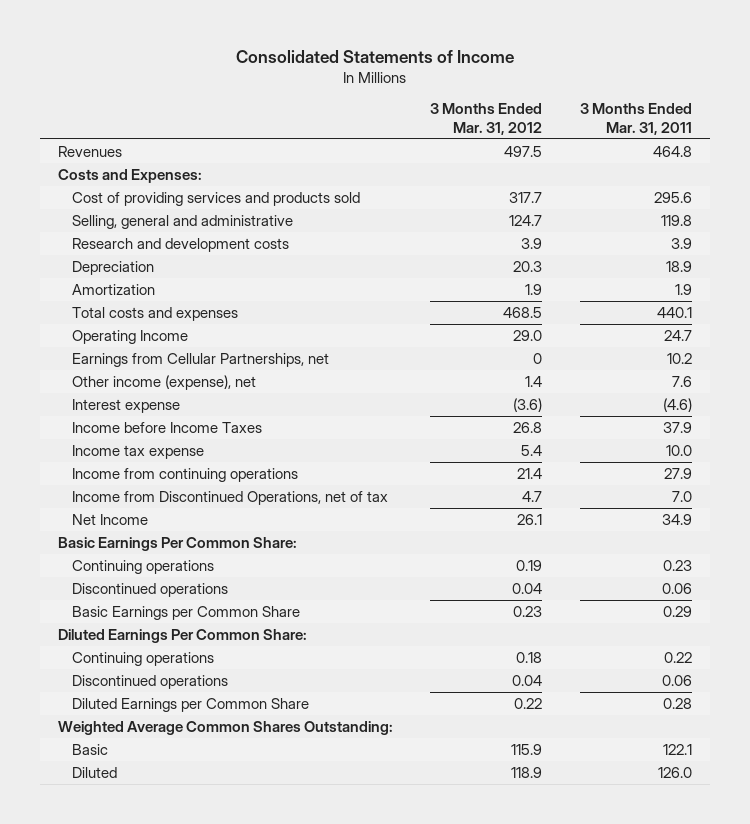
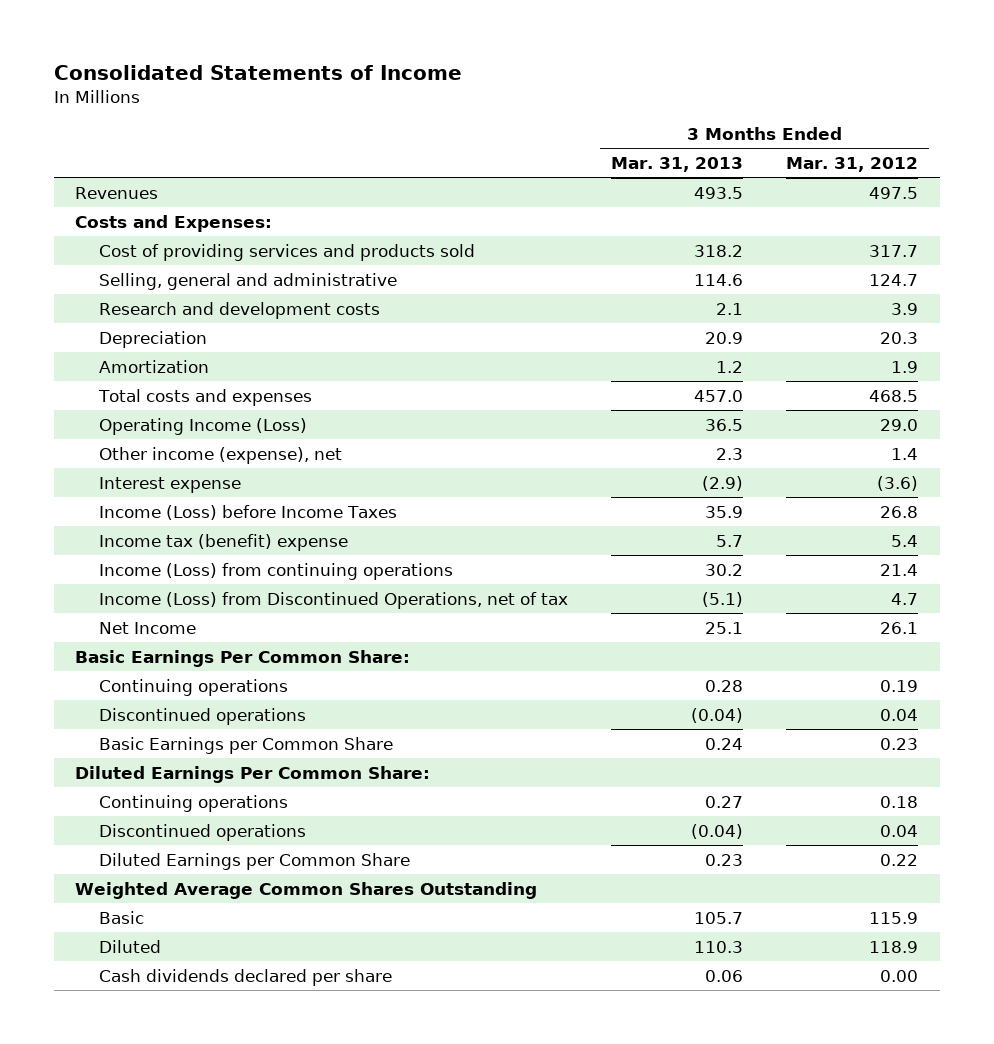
[579,103,692,135] 3 Months Ended Mar. 31, 2011 -> none
none -> [611,156,744,172] Mar. 31, 2013
[72,352,330,367] Earnings from Cellular Partnerships, net -> none
[72,329,189,344] Operating Income -> [98,417,307,435] Operating Income (Loss)
[72,421,263,433] Income before Income Taxes -> [98,504,397,520] Income (Loss) before Income Taxes
[72,444,205,459] Income tax expense -> [98,533,348,551] Income tax (benefit) expense
[72,467,299,482] Income from continuing operations -> [98,562,453,580] Income (Loss) from continuing operations
[72,490,389,505] Income from Discontinued Operations, net of tax -> [98,591,568,609] Income (Loss) from Discontinued Operations, net of tax
[58,720,394,735] Weighted Average Common Shares Outstanding: -> [75,881,538,899] Weighted Average Common Shares Outstanding
none -> [98,968,392,986] Cash dividends declared per share

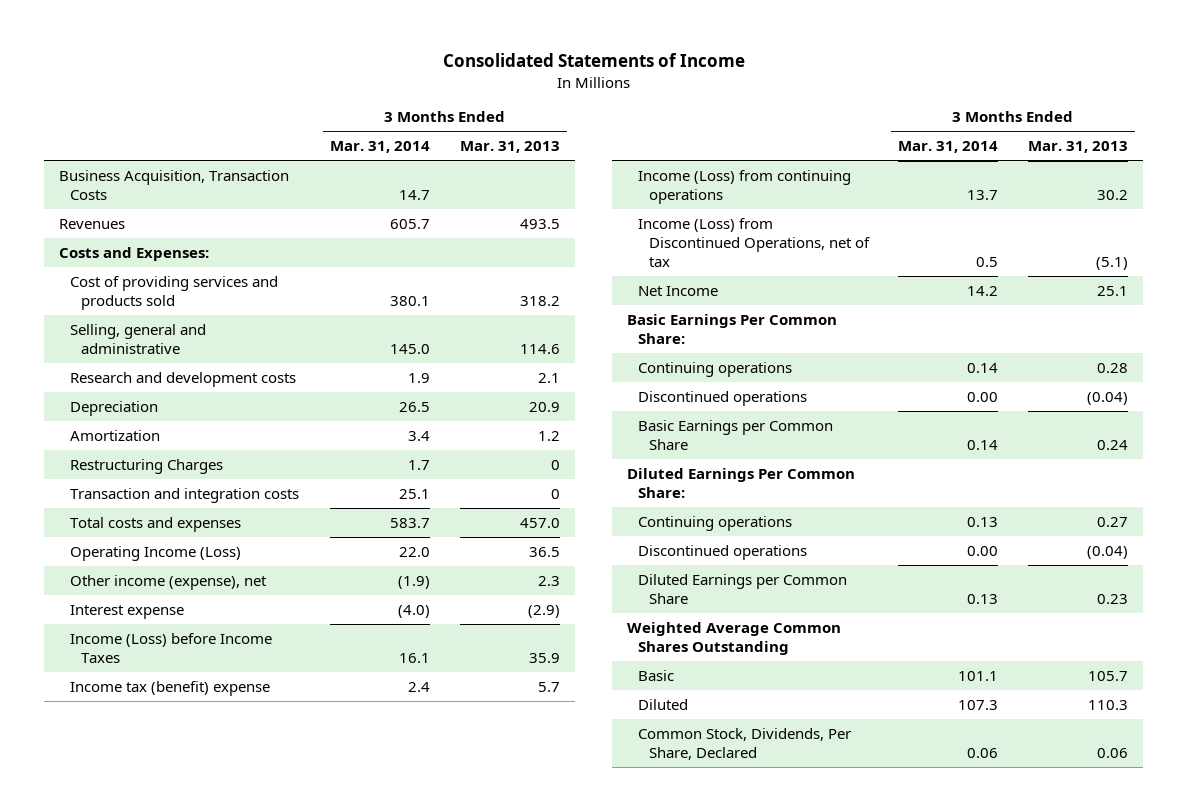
[786,156,919,172] Mar. 31, 2012 -> none
none -> [330,141,431,154] Mar. 31, 2014
none -> [59,169,290,200] Business Acquisition, Transaction Costs
none -> [69,458,223,474] Restructuring Charges
none -> [69,487,299,503] Transaction and integration costs
[98,968,392,986] Cash dividends declared per share -> [637,727,851,760] Common Stock, Dividends, Per Share, Declared

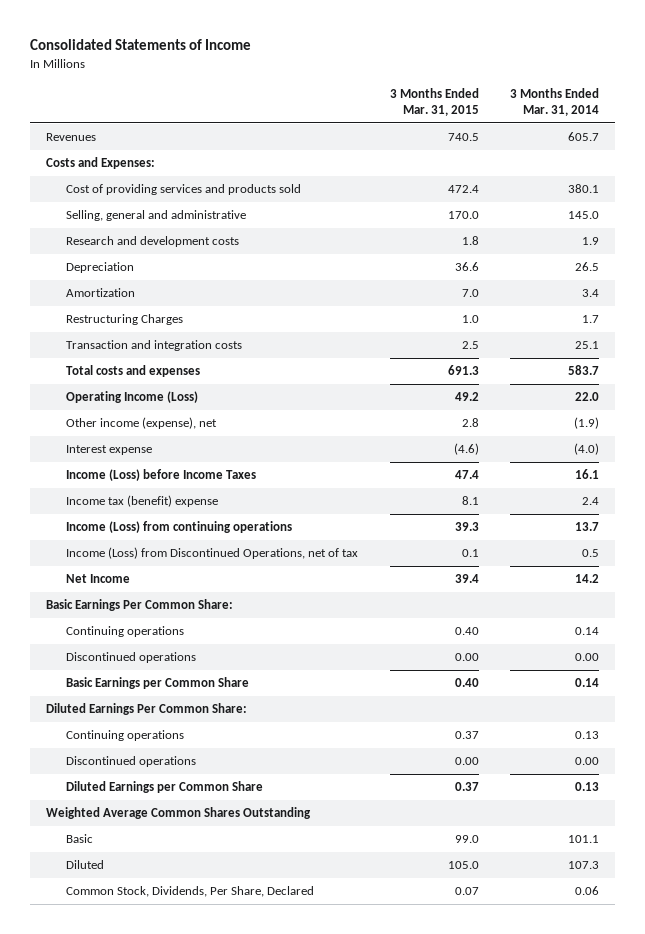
[459,141,560,154] Mar. 31, 2013 -> none
none -> [389,88,479,117] 3 Months Ended Mar. 31, 2015
[59,169,290,200] Business Acquisition, Transaction Costs -> none

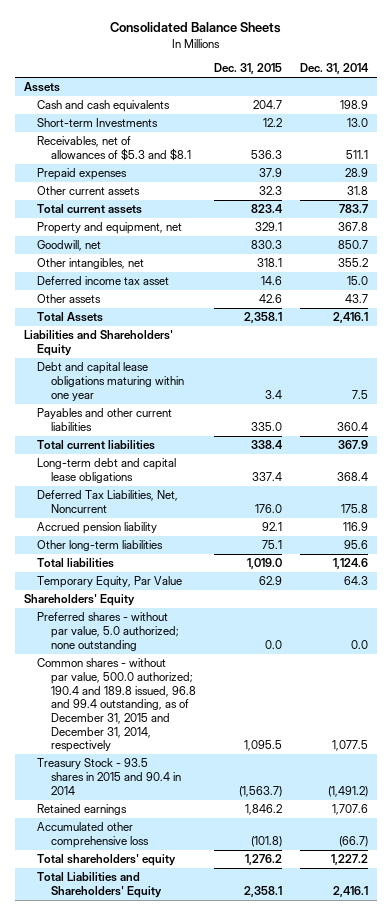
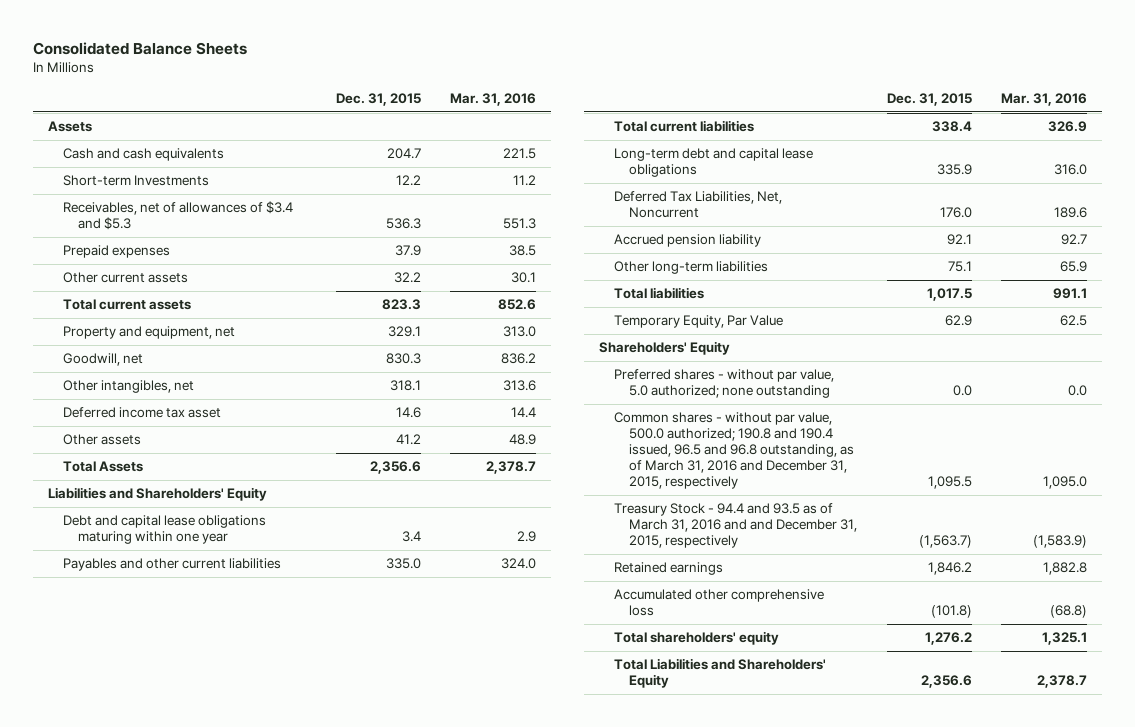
[300,63,370,75] Dec. 31, 2014 -> none
none -> [450,93,537,107] Mar. 31, 2016
[37,136,191,161] Receivables, net of allowances of $5.3 and $8.1 -> [63,201,294,231] Receivables, net of allowances of $3.4 and $5.3
[258,186,282,196] 32.3 -> [393,272,421,284] 32.2
[250,204,283,214] 823.4 -> [381,299,421,311] 823.3
[258,294,282,304] 42.6 -> [395,434,421,446] 41.2
[243,312,282,324] 2,358.1 -> [369,461,421,475] 2,356.6
[251,471,282,481] 337.4 -> [936,164,972,176] 335.9
[246,558,282,570] 1,019.0 -> [926,288,972,302] 1,017.5
[37,658,196,753] Common shares - without par value, 500.0 authorized; 190.4 and 189.8 issued, 96.8 and 99.4 outstanding, as of December 31, 2015 and December 31, 2014, respectively -> [614,412,855,490] Common shares - without par value, 500.0 authorized; 190.8 and 190.4 issued, 96.5 and 96.8 outstanding, as of March 31, 2016 and December 31, 2015, respectively
[37,758,181,795] Treasury Stock - 93.5 shares in 2015 and 90.4 in 2014 -> [614,503,858,549] Treasury Stock - 94.4 and 93.5 as of March 31, 2016 and and December 31, 2015, respectively
[243,885,282,897] 2,358.1 -> [920,675,972,689] 2,356.6

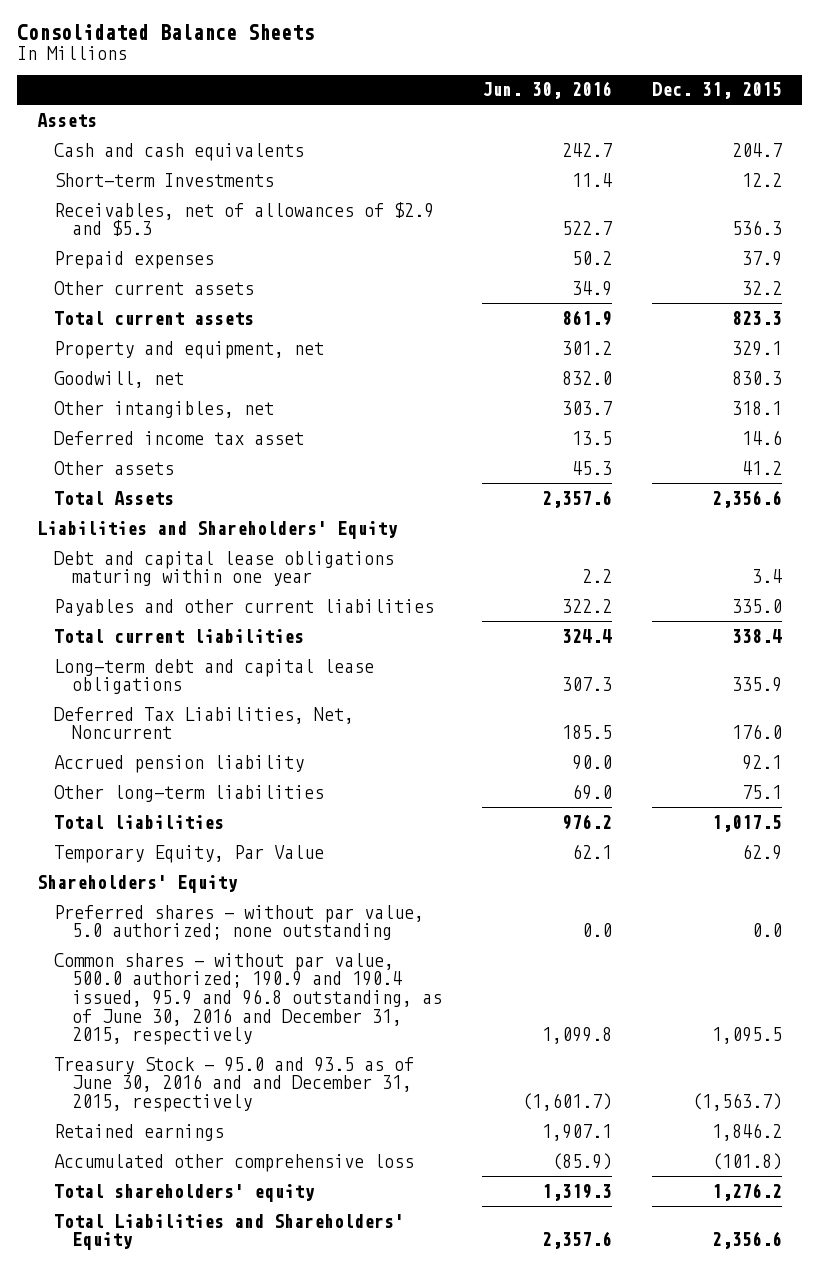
[450,93,537,107] Mar. 31, 2016 -> none
none -> [481,81,612,100] Jun. 30, 2016
[63,201,294,231] Receivables, net of allowances of $3.4 and $5.3 -> [54,201,435,237] Receivables, net of allowances of $2.9 and $5.3
[614,412,855,490] Common shares - without par value, 500.0 authorized; 190.8 and 190.4 issued, 96.5 and 96.8 outstanding, as of March 31, 2016 and December 31, 2015, respectively -> [54,952,442,1046] Common shares - without par value, 500.0 authorized; 190.9 and 190.4 issued, 95.9 and 96.8 outstanding, as of June 30, 2016 and December 31, 2015, respectively
[614,503,858,549] Treasury Stock - 94.4 and 93.5 as of March 31, 2016 and and December 31, 2015, respectively -> [54,1056,415,1112] Treasury Stock - 95.0 and 93.5 as of June 30, 2016 and and December 31, 2015, respectively

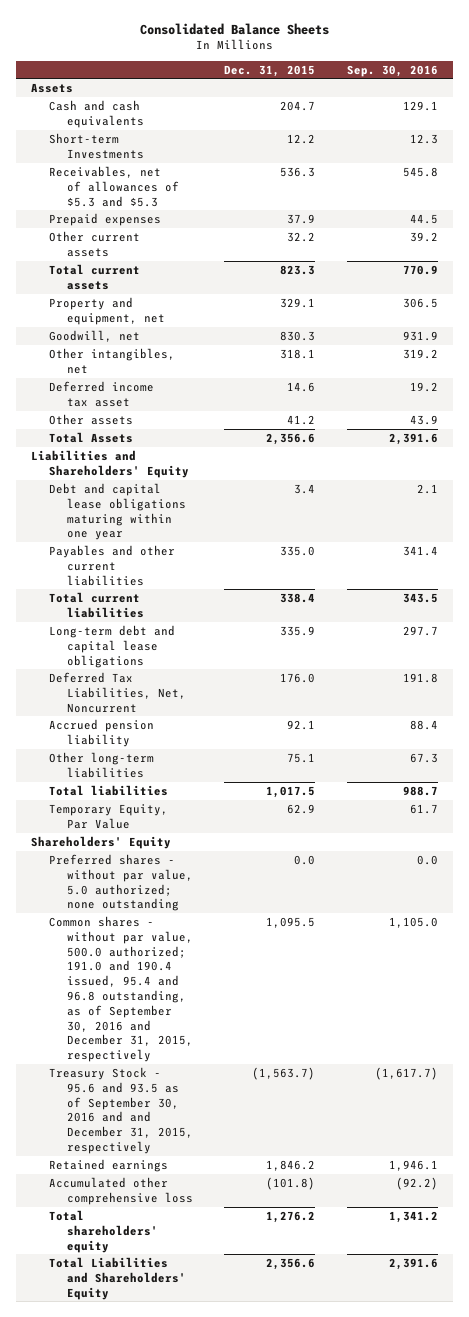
[481,81,612,100] Jun. 30, 2016 -> none
none -> [346,64,438,77] Sep. 30, 2016
[54,201,435,237] Receivables, net of allowances of $2.9 and $5.3 -> [49,165,179,207] Receivables, net of allowances of $5.3 and $5.3
[54,952,442,1046] Common shares - without par value, 500.0 authorized; 190.9 and 190.4 issued, 95.9 and 96.8 outstanding, as of June 30, 2016 and December 31, 2015, respectively -> [49,915,193,1063] Common shares - without par value, 500.0 authorized; 191.0 and 190.4 issued, 95.4 and 96.8 outstanding, as of September 30, 2016 and December 31, 2015, respectively
[54,1056,415,1112] Treasury Stock - 95.0 and 93.5 as of June 30, 2016 and and December 31, 2015, respectively -> [49,1066,193,1154] Treasury Stock - 95.6 and 93.5 as of September 30, 2016 and and December 31, 2015, respectively

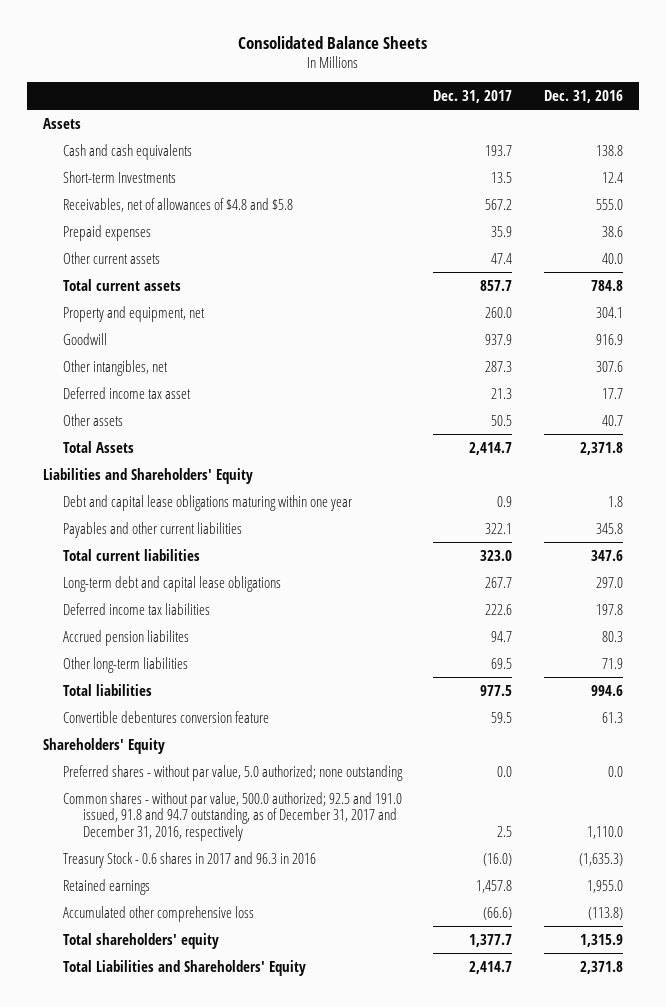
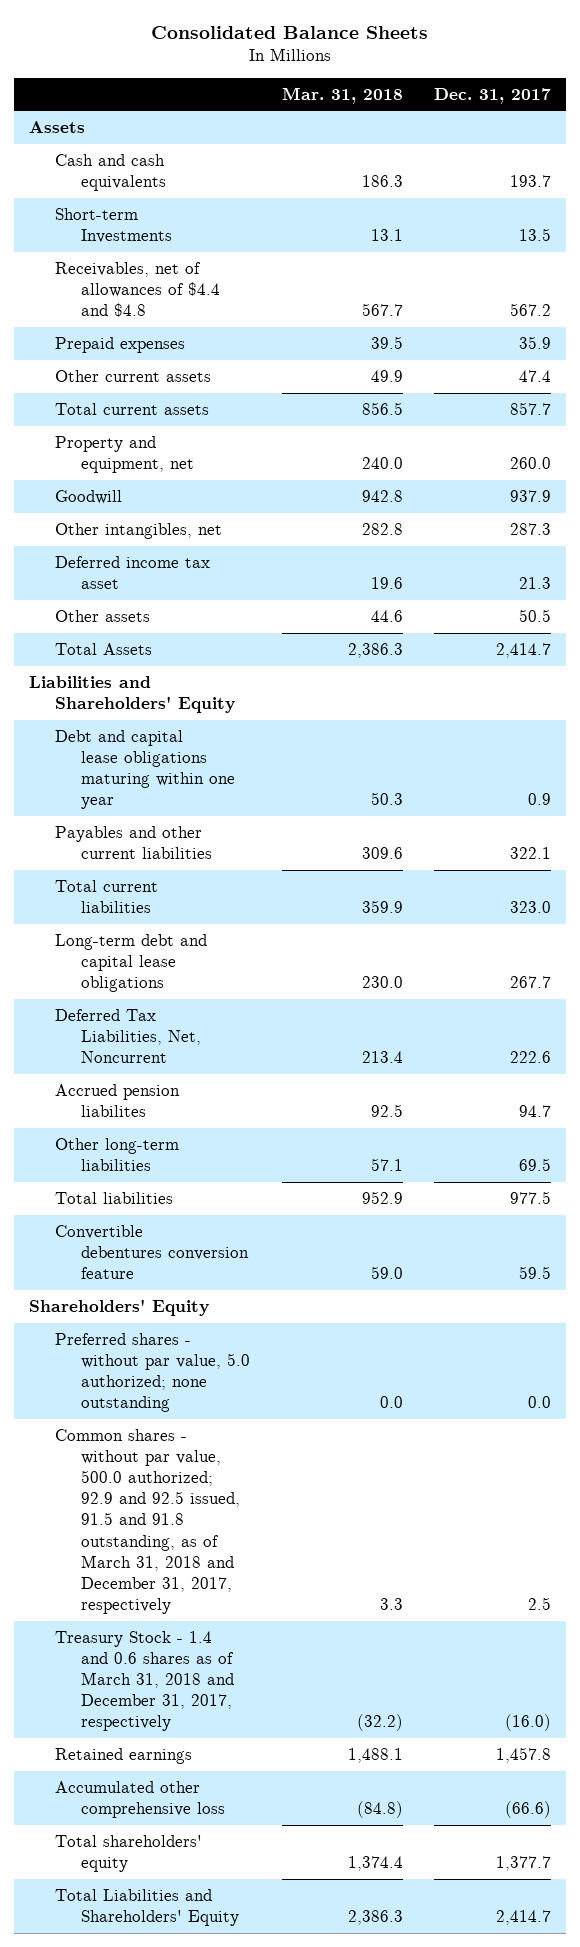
[544,90,624,104] Dec. 31, 2016 -> none
none -> [281,86,403,104] Mar. 31, 2018
[62,197,293,212] Receivables, net of allowances of $4.8 and $5.8 -> [55,261,221,318] Receivables, net of allowances of $4.4 and $4.8
[62,602,210,615] Deferred income tax liabilities -> [55,1008,202,1064] Deferred Tax Liabilities, Net, Noncurrent
[62,791,402,841] Common shares - without par value, 500.0 authorized; 92.5 and 191.0 issued, 91.8 and 94.7 outstanding, as of December 31, 2017 and December 31, 2016, respectively -> [55,1428,241,1614] Common shares - without par value, 500.0 authorized; 92.9 and 92.5 issued, 91.5 and 91.8 outstanding, as of March 31, 2018 and December 31, 2017, respectively
[62,851,316,868] Treasury Stock - 0.6 shares in 2017 and 96.3 in 2016 -> [55,1630,235,1732] Treasury Stock - 1.4 and 0.6 shares as of March 31, 2018 and December 31, 2017, respectively

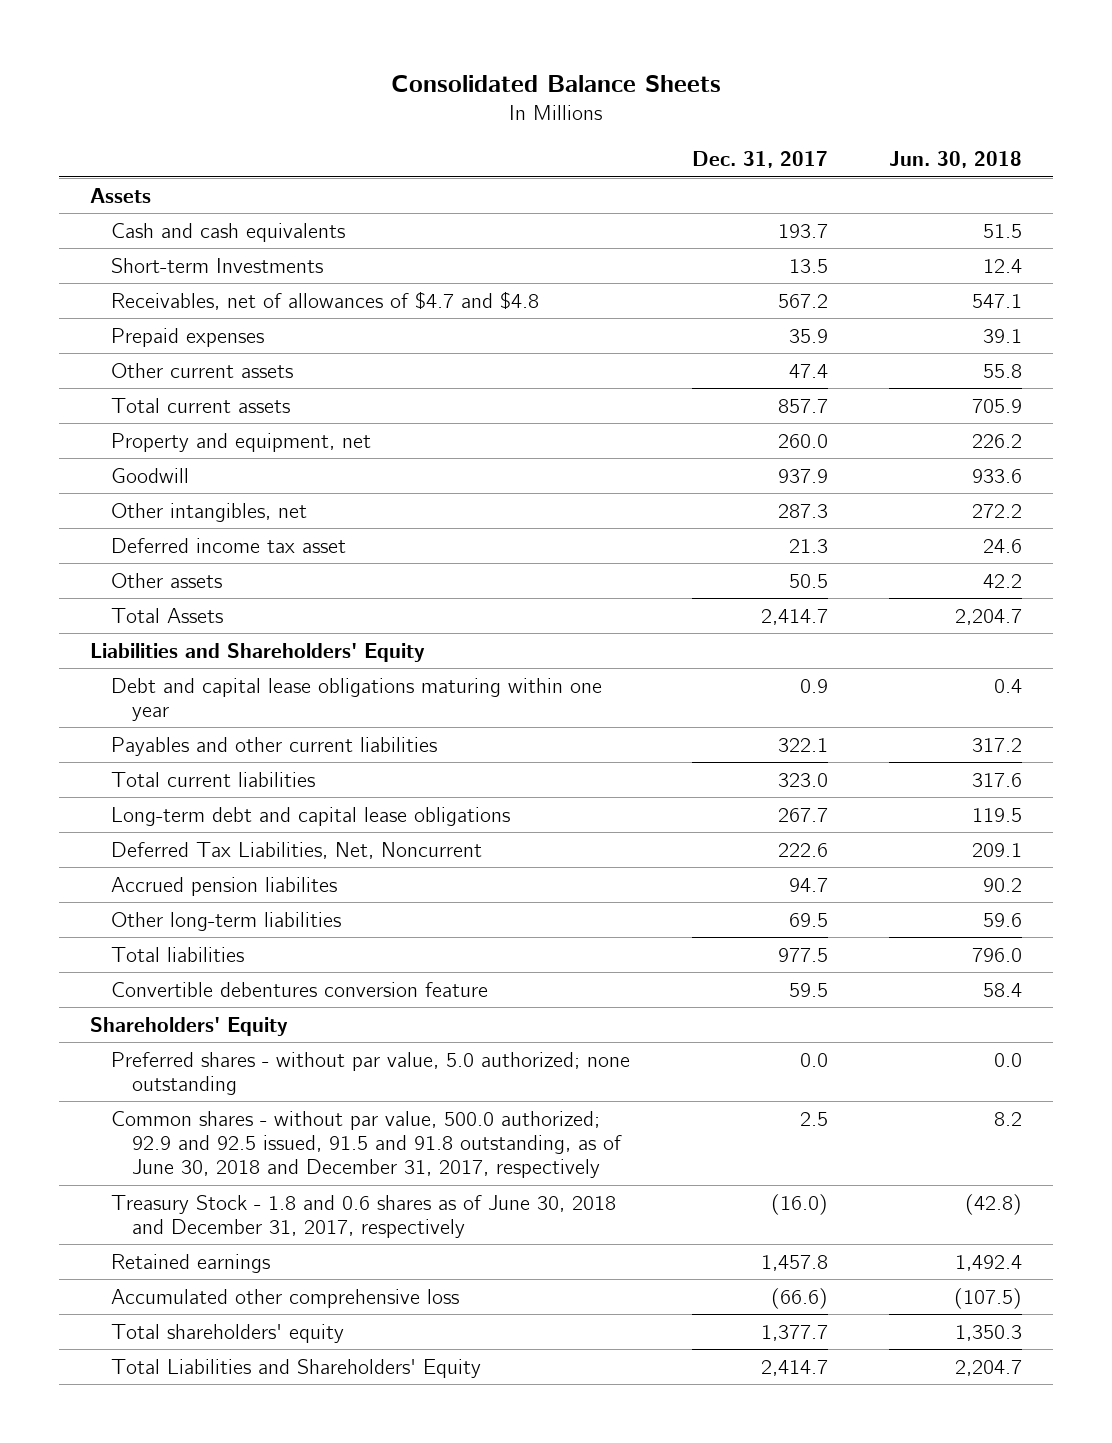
[281,86,403,104] Mar. 31, 2018 -> none
none -> [889,151,1023,169] Jun. 30, 2018
[55,261,221,318] Receivables, net of allowances of $4.4 and $4.8 -> [111,290,540,310] Receivables, net of allowances of $4.7 and $4.8
[55,1428,241,1614] Common shares - without par value, 500.0 authorized; 92.9 and 92.5 issued, 91.5 and 91.8 outstanding, as of March 31, 2018 and December 31, 2017, respectively -> [111,1110,623,1179] Common shares - without par value, 500.0 authorized; 92.9 and 92.5 issued, 91.5 and 91.8 outstanding, as of June 30, 2018 and December 31, 2017, respectively
[55,1630,235,1732] Treasury Stock - 1.4 and 0.6 shares as of March 31, 2018 and December 31, 2017, respectively -> [111,1194,617,1239] Treasury Stock - 1.8 and 0.6 shares as of June 30, 2018 and December 31, 2017, respectively

